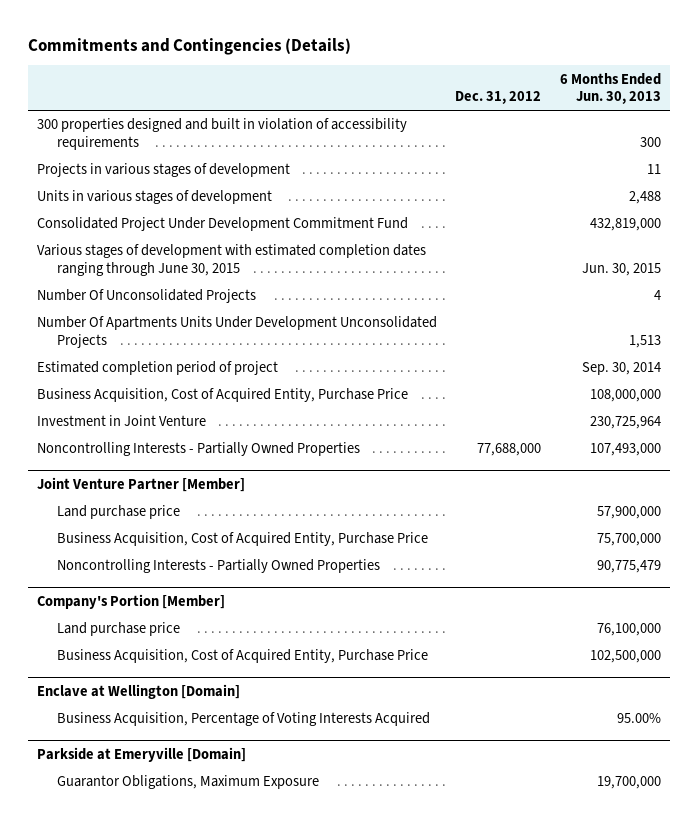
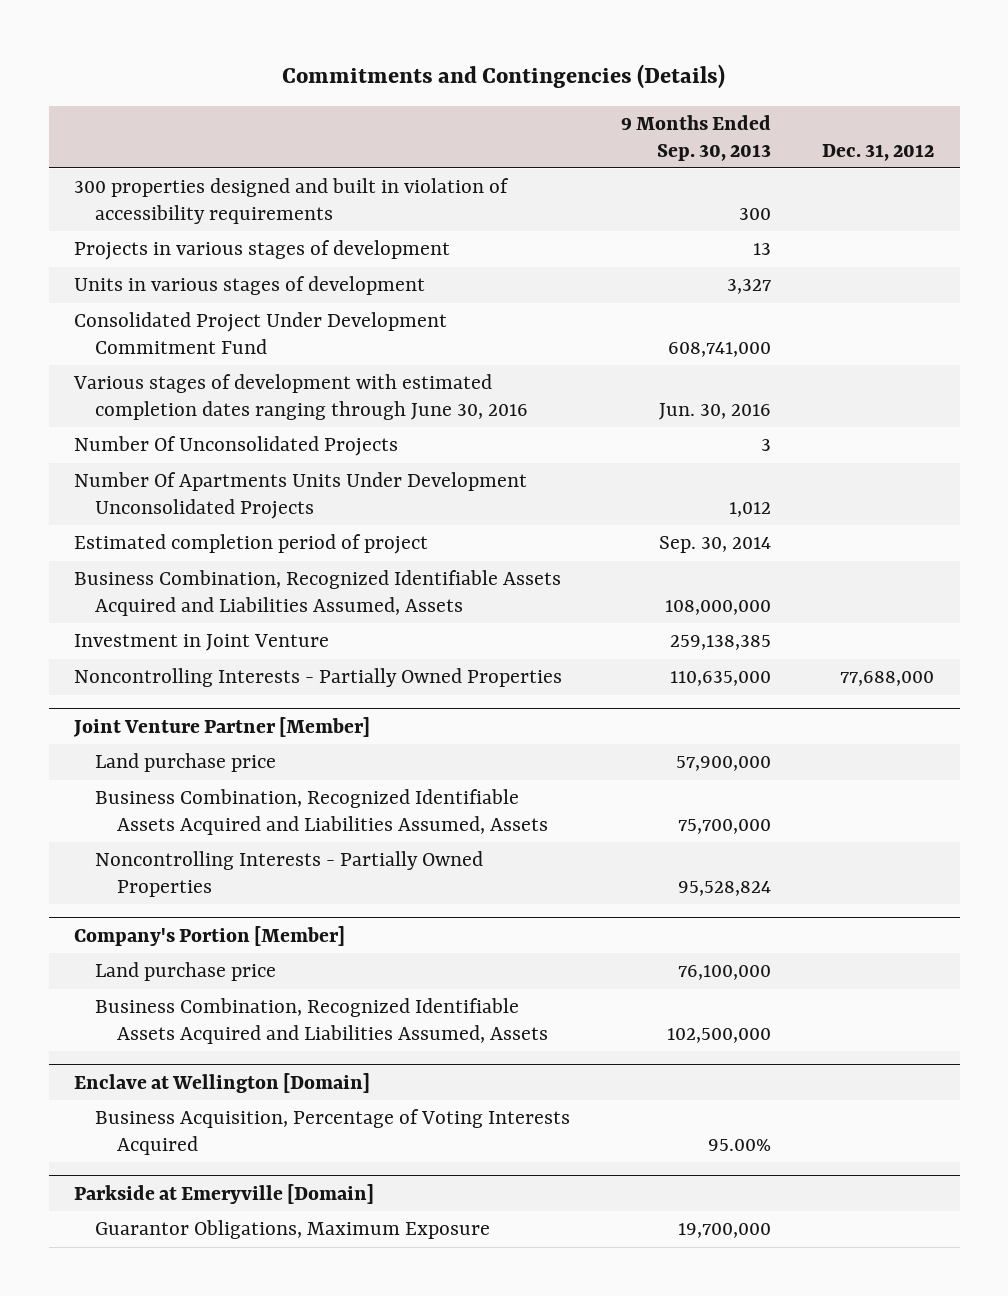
[559,72,661,105] 6 Months Ended Jun. 30, 2013 -> none
none -> [621,114,772,161] 9 Months Ended Sep. 30, 2013
[36,244,426,277] Various stages of development with estimated completion dates ranging through June 30, 2015 -> [73,374,529,420] Various stages of development with estimated completion dates ranging through June 30, 2016
[36,388,408,403] Business Acquisition, Cost of Acquired Entity, Purchase Price -> none
none -> [74,570,562,616] Business Combination, Recognized Identifiable Assets Acquired and Liabilities Assumed, Assets
[56,532,428,547] Business Acquisition, Cost of Acquired Entity, Purchase Price -> none
none -> [95,789,548,835] Business Combination, Recognized Identifiable Assets Acquired and Liabilities Assumed, Assets
[56,649,428,664] Business Acquisition, Cost of Acquired Entity, Purchase Price -> none
none -> [95,998,548,1044] Business Combination, Recognized Identifiable Assets Acquired and Liabilities Assumed, Assets

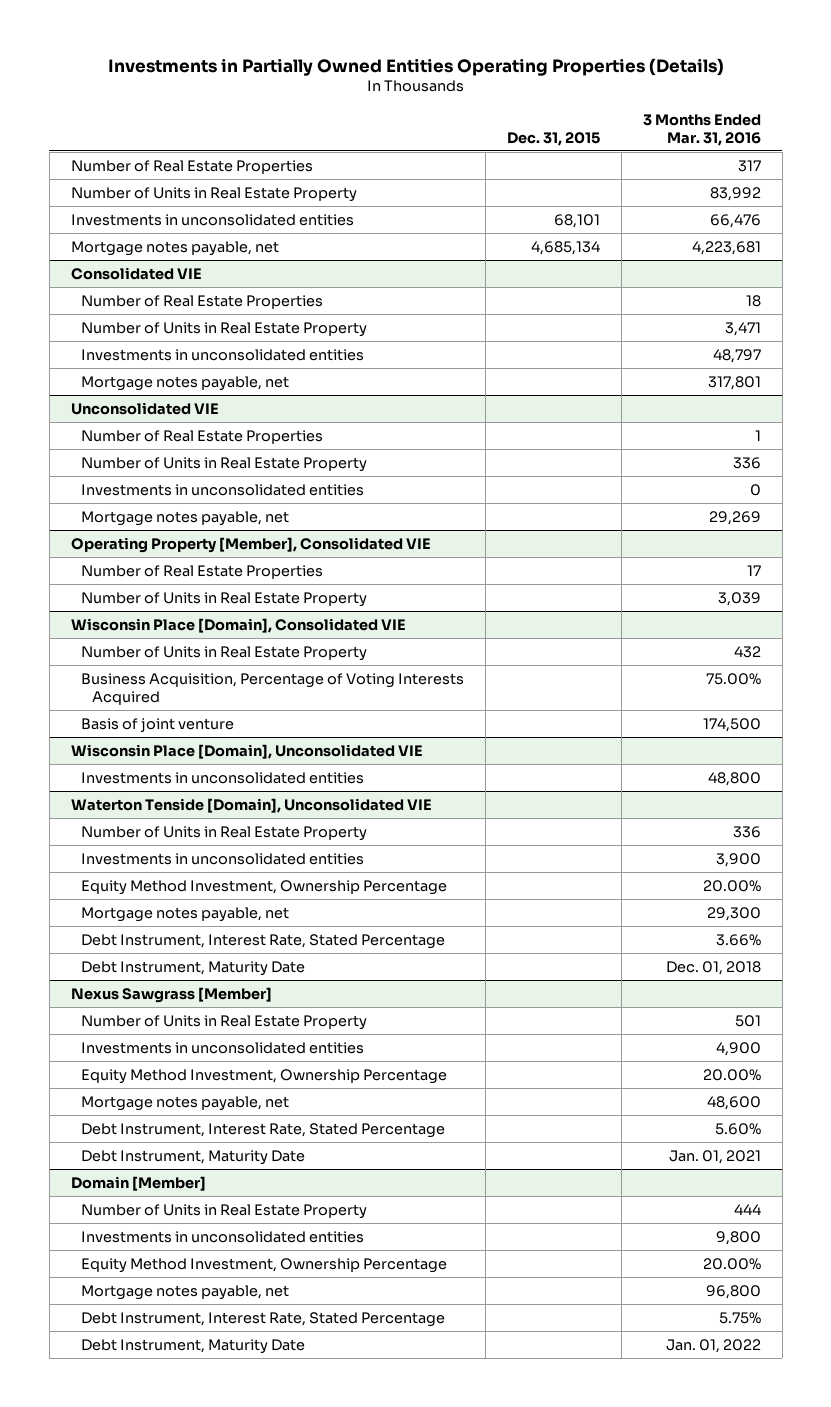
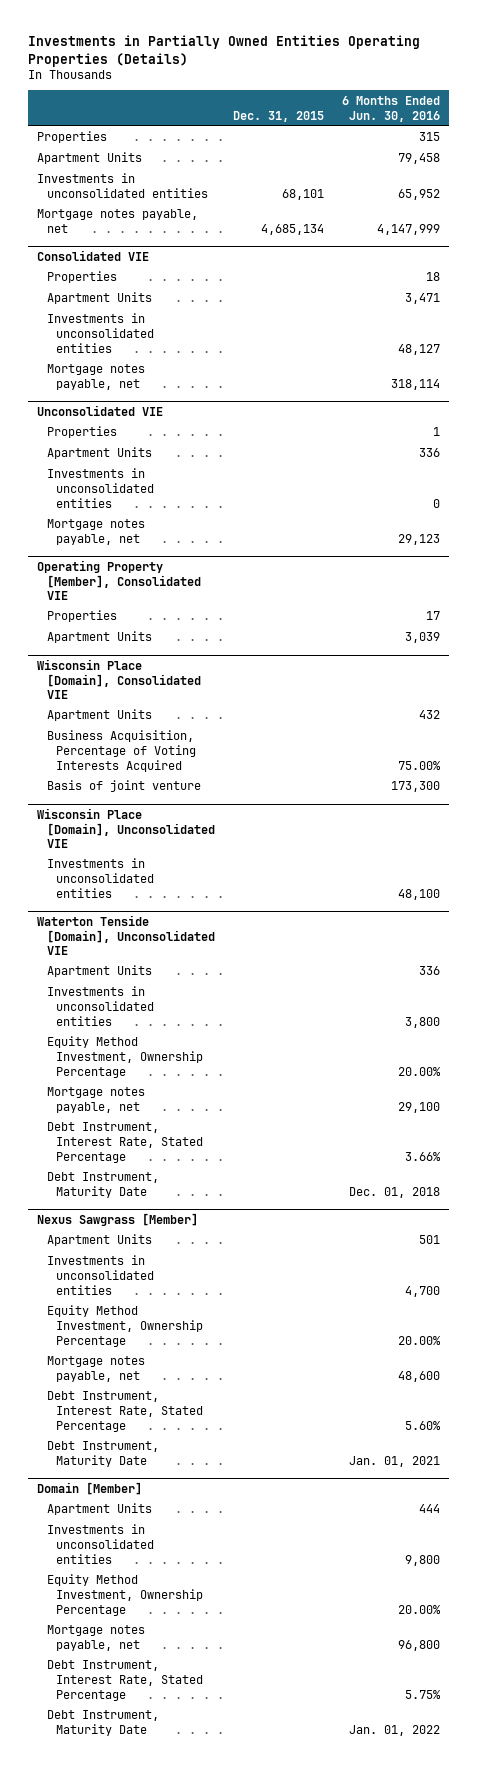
[642,113,761,146] 3 Months Ended Mar. 31, 2016 -> none
none -> [342,95,441,122] 6 Months Ended Jun. 30, 2016
[70,159,313,174] Number of Real Estate Properties -> [37,131,108,144] Properties
[70,186,357,202] Number of Units in Real Estate Property -> [37,152,143,165] Apartment Units
[81,294,324,309] Number of Real Estate Properties -> [46,271,117,284] Properties
[81,321,368,337] Number of Units in Real Estate Property -> [46,292,152,305] Apartment Units
[81,429,324,444] Number of Real Estate Properties -> [46,426,117,439] Properties
[81,456,368,472] Number of Units in Real Estate Property -> [46,447,152,460] Apartment Units
[81,564,324,579] Number of Real Estate Properties -> [46,610,117,623] Properties
[81,591,368,607] Number of Units in Real Estate Property -> [46,631,152,644] Apartment Units
[81,645,368,661] Number of Units in Real Estate Property -> [46,709,152,722] Apartment Units
[81,825,368,841] Number of Units in Real Estate Property -> [46,965,152,978] Apartment Units
[81,1014,368,1030] Number of Units in Real Estate Property -> [46,1234,152,1247] Apartment Units
[81,1203,368,1219] Number of Units in Real Estate Property -> [46,1503,152,1516] Apartment Units

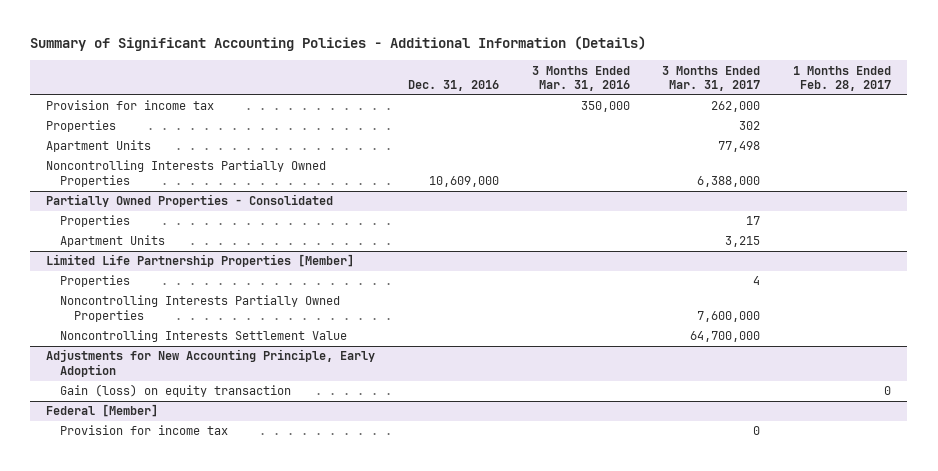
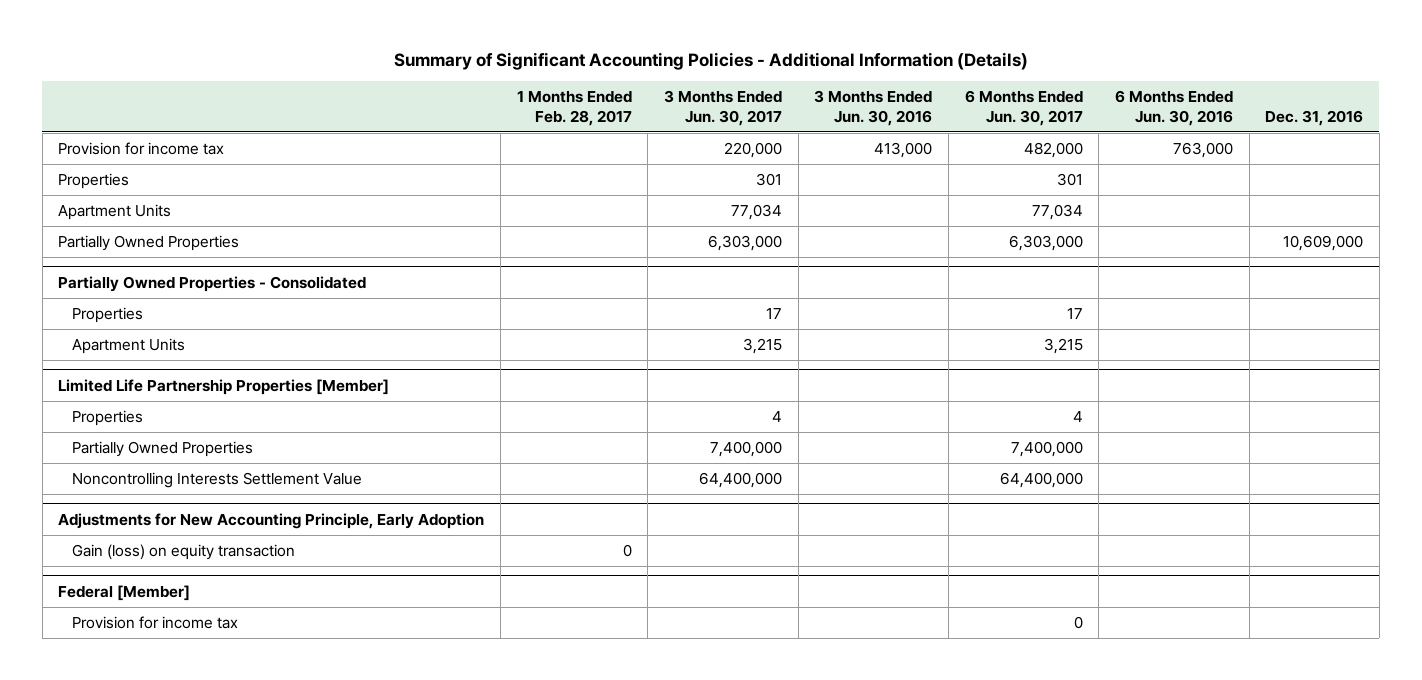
[531,65,630,91] 3 Months Ended Mar. 31, 2016 -> none
[662,65,761,91] 3 Months Ended Mar. 31, 2017 -> none
none -> [664,90,783,126] 3 Months Ended Jun. 30, 2017
none -> [814,90,933,126] 3 Months Ended Jun. 30, 2016
none -> [964,90,1083,126] 6 Months Ended Jun. 30, 2017
none -> [1114,90,1233,126] 6 Months Ended Jun. 30, 2016
[46,160,327,187] Noncontrolling Interests Partially Owned Properties -> [58,234,240,251] Partially Owned Properties
[60,295,341,322] Noncontrolling Interests Partially Owned Properties -> [71,440,253,457] Partially Owned Properties

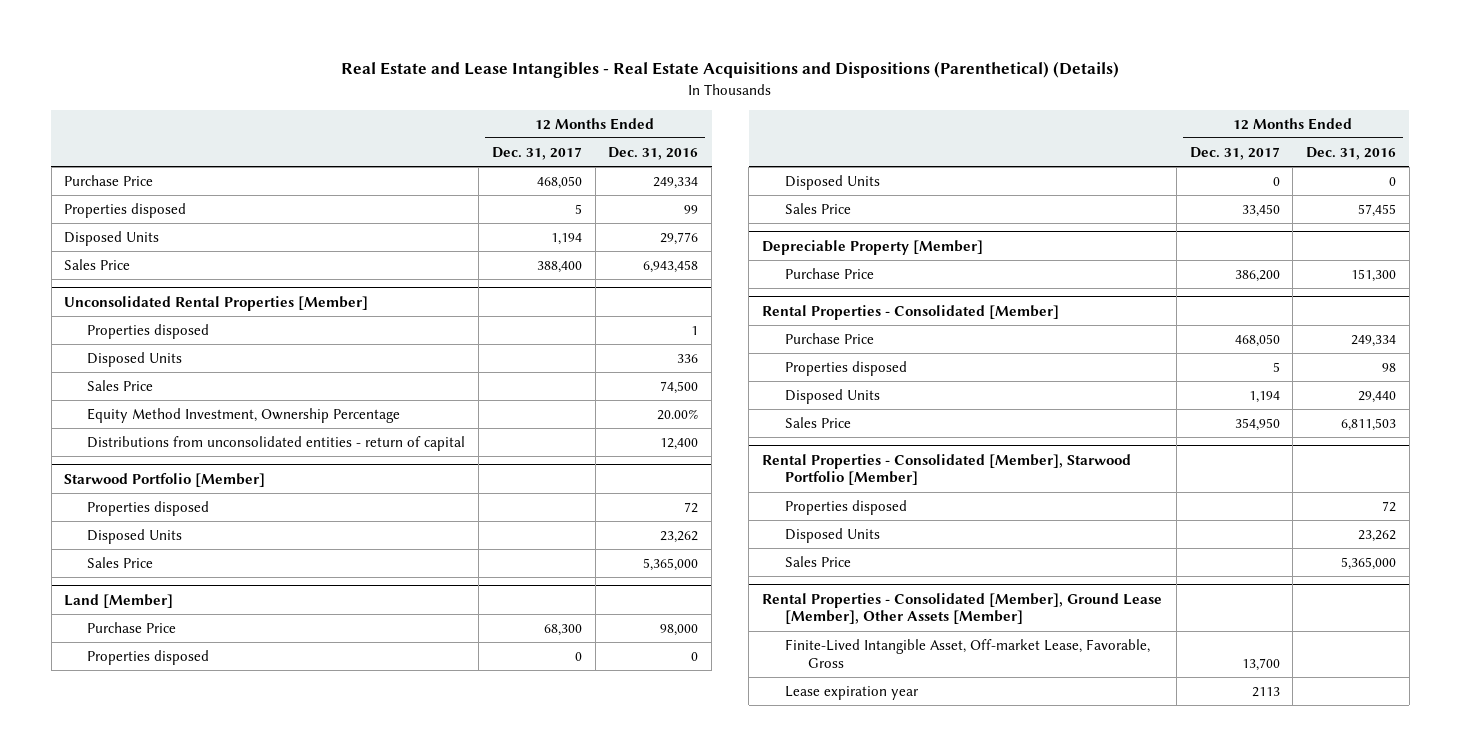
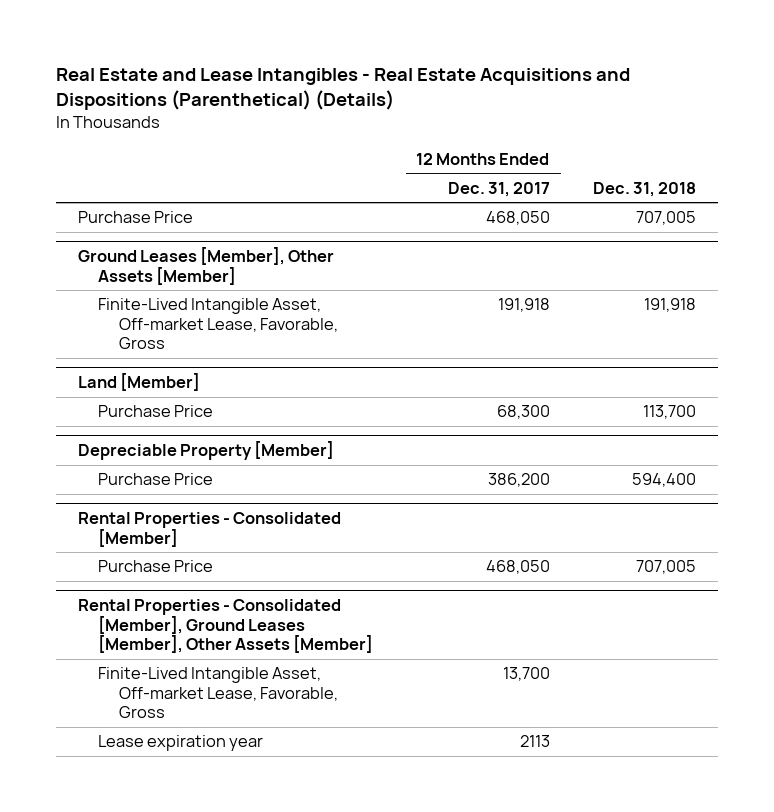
[608,147,699,161] Dec. 31, 2016 -> none
none -> [593,181,697,197] Dec. 31, 2018
[64,203,187,219] Properties disposed -> none
[64,231,160,247] Disposed Units -> none
[64,259,131,271] Sales Price -> none
[64,295,369,311] Unconsolidated Rental Properties [Member] -> none
[87,324,210,340] Properties disposed -> none
[87,352,183,368] Disposed Units -> none
[87,380,154,392] Sales Price -> none
[87,408,401,424] Equity Method Investment, Ownership Percentage -> none
[87,436,466,452] Distributions from unconsolidated entities - return of capital -> none
[64,472,266,487] Starwood Portfolio [Member] -> none
[87,501,210,517] Properties disposed -> none
[87,529,183,545] Disposed Units -> none
[87,557,154,569] Sales Price -> none
none -> [77,247,334,285] Ground Leases [Member], Other Assets [Member]
none -> [98,298,338,350] Finite-Lived Intangible Asset, Off-market Lease, Favorable, Gross
[87,650,210,666] Properties disposed -> none
[785,175,881,191] Disposed Units -> none
[785,203,852,215] Sales Price -> none
[785,361,908,377] Properties disposed -> none
[785,389,881,405] Disposed Units -> none
[785,417,852,429] Sales Price -> none
[762,453,1132,486] Rental Properties - Consolidated [Member], Starwood Portfolio [Member] -> none
[785,500,908,516] Properties disposed -> none
[785,528,881,544] Disposed Units -> none
[785,556,852,568] Sales Price -> none
[762,592,1163,625] Rental Properties - Consolidated [Member], Ground Lease [Member], Other Assets [Member] -> [77,599,374,654] Rental Properties - Consolidated [Member], Ground Leases [Member], Other Assets [Member]

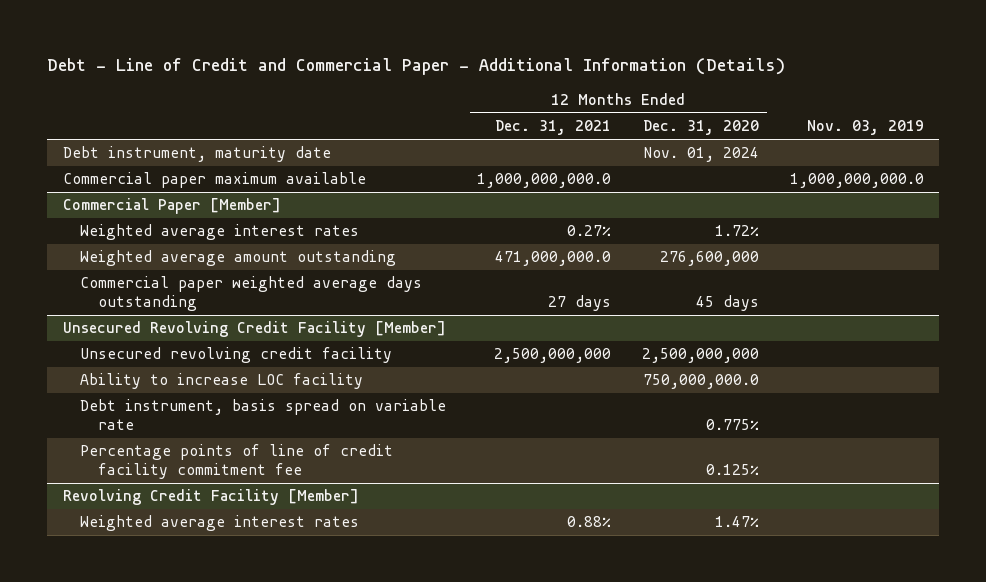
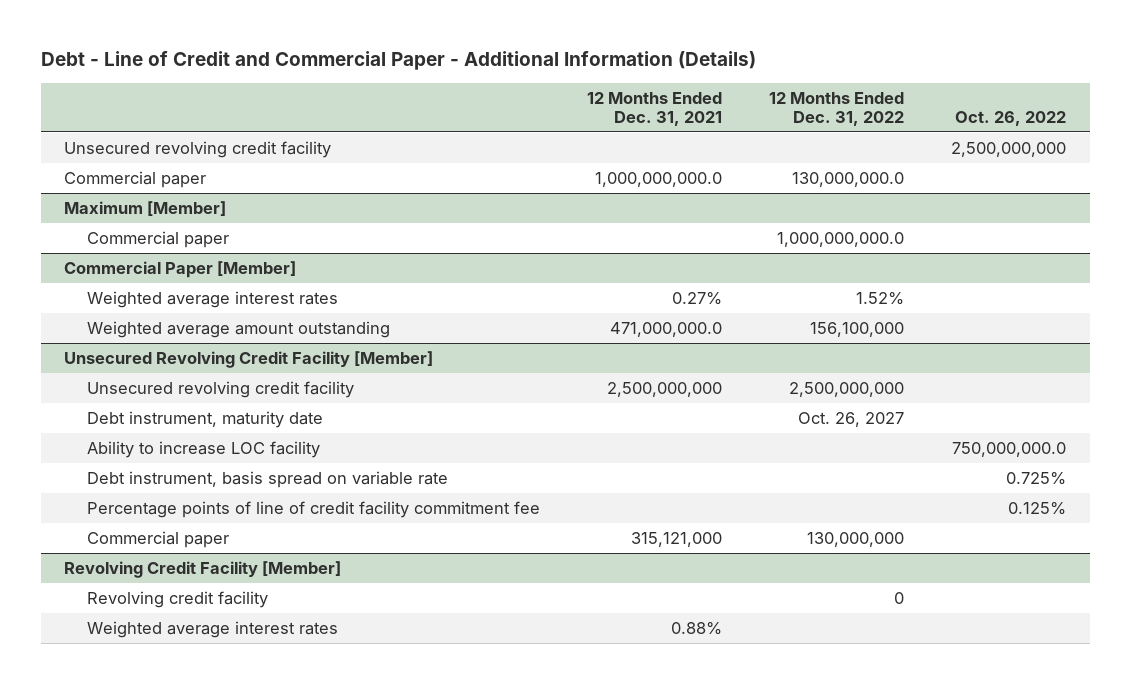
[642,120,759,136] Dec. 31, 2020 -> none
[806,120,924,136] Nov. 03, 2019 -> none
none -> [769,91,905,126] 12 Months Ended Dec. 31, 2022
none -> [955,110,1067,126] Oct. 26, 2022
[62,146,331,163] Debt instrument, maturity date -> none
none -> [64,140,332,158] Unsecured revolving credit facility
[62,172,366,189] Commercial paper maximum available -> [64,170,207,188] Commercial paper
none -> [64,200,227,216] Maximum [Member]
none -> [87,230,230,248] Commercial paper
[80,276,423,312] Commercial paper weighted average days outstanding -> none
none -> [87,410,324,428] Debt instrument, maturity date
none -> [87,530,230,548] Commercial paper
none -> [87,590,269,608] Revolving credit facility

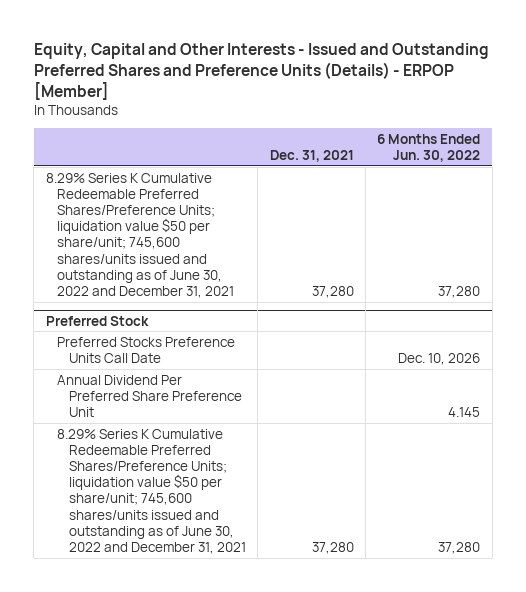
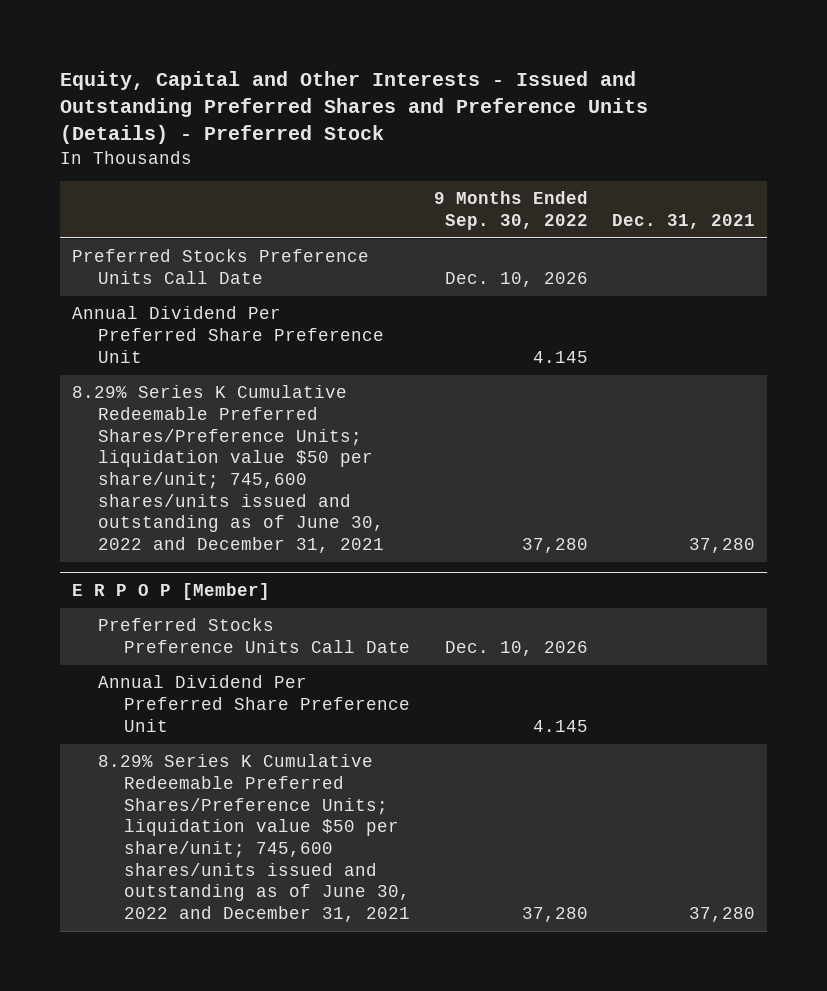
[33,42,489,100] Equity, Capital and Other Interests - Issued and Outstanding Preferred Shares and Preference Units (Details) - ERPOP [Member] -> [59,71,648,145] Equity, Capital and Other Interests - Issued and Outstanding Preferred Shares and Preference Units (Details) - Preferred Stock
[377,133,481,163] 6 Months Ended Jun. 30, 2022 -> none
none -> [433,191,588,231] 9 Months Ended Sep. 30, 2022
none -> [71,249,369,285] Preferred Stocks Preference Units Call Date
none -> [71,306,384,363] Annual Dividend Per Preferred Share Preference Unit
[45,315,149,326] Preferred Stock -> [71,583,270,601] E R P O P [Member]

